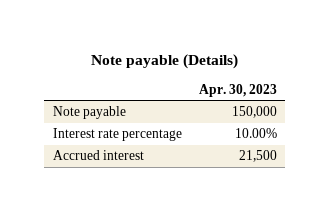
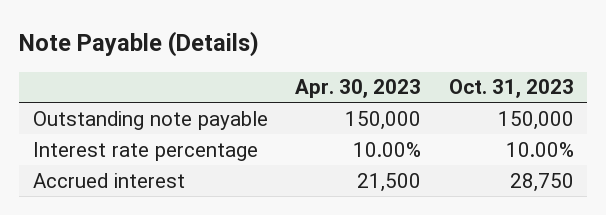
[90,53,238,69] Note payable (Details) -> [19,31,260,58] Note Payable (Details)
none -> [448,79,574,99] Oct. 31, 2023
[52,106,126,120] Note payable -> [32,110,268,130] Outstanding note payable

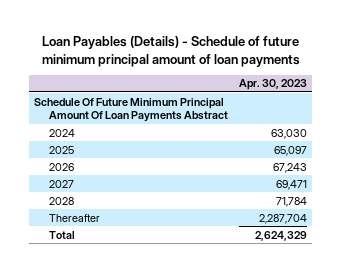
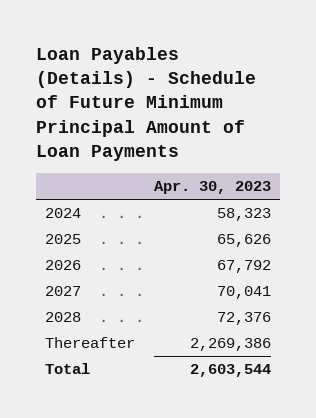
[41,36,300,67] Loan Payables (Details) - Schedule of future minimum principal amount of loan payments -> [35,46,256,162] Loan Payables (Details) - Schedule of Future Minimum Principal Amount of Loan Payments
[34,97,228,123] Schedule Of Future Minimum Principal Amount Of Loan Payments Abstract -> none
[270,128,307,139] 63,030 -> [216,208,271,222] 58,323
[273,145,307,156] 65,097 -> [216,234,271,248] 65,626
[272,162,307,173] 67,243 -> [216,260,271,274] 67,792
[275,179,307,190] 69,471 -> [216,286,271,300] 70,041
[275,196,307,207] 71,784 -> [216,312,271,326] 72,376
[258,213,307,224] 2,287,704 -> [189,338,271,352] 2,269,386
[254,230,307,241] 2,624,329 -> [189,364,271,378] 2,603,544

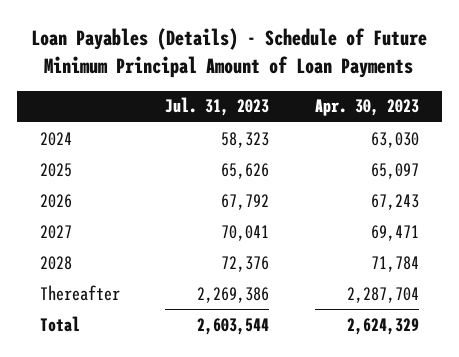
none -> [165,97,270,117] Jul. 31, 2023
[216,208,271,222] 58,323 -> [371,131,420,148] 63,030
[216,234,271,248] 65,626 -> [371,162,420,179] 65,097
[216,260,271,274] 67,792 -> [371,193,420,210] 67,243
[216,286,271,300] 70,041 -> [371,224,420,241] 69,471
[216,312,271,326] 72,376 -> [371,255,420,272] 71,784
[189,338,271,352] 2,269,386 -> [347,286,420,303] 2,287,704
[189,364,271,378] 2,603,544 -> [347,317,420,335] 2,624,329

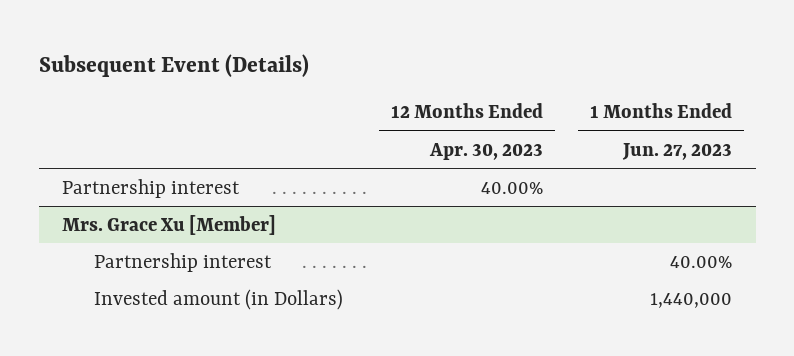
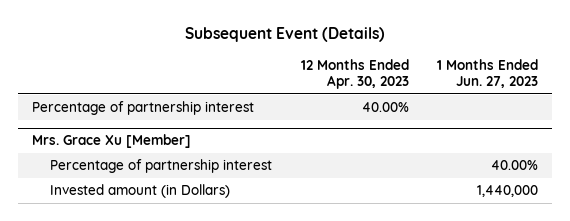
[62,178,241,198] Partnership interest -> [31,101,254,116] Percentage of partnership interest
[94,252,273,272] Partnership interest -> [50,159,273,174] Percentage of partnership interest

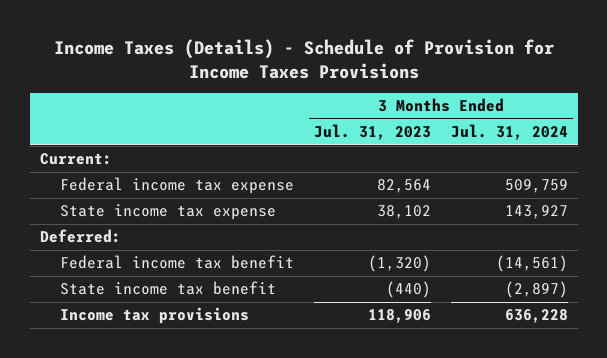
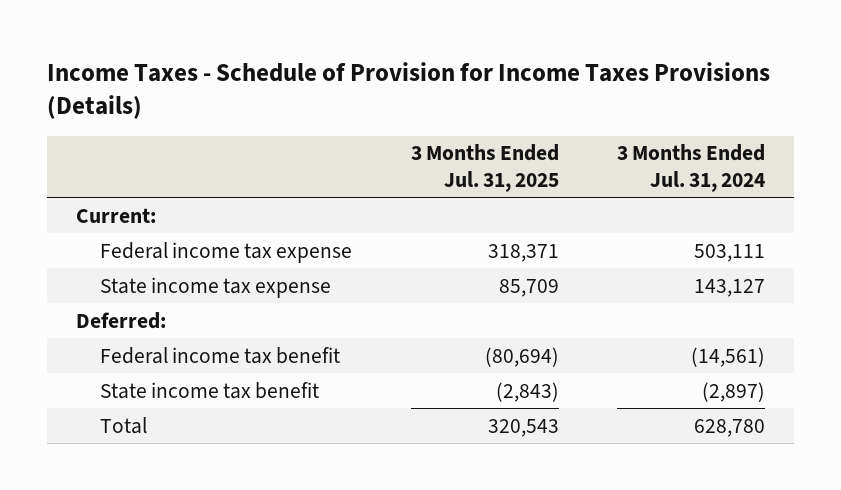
[53,38,554,79] Income Taxes (Details) - Schedule of Provision for Income Taxes Provisions -> [47,61,771,120] Income Taxes - Schedule of Provision for Income Taxes Provisions (Details)
[313,124,431,141] Jul. 31, 2023 -> none
none -> [410,144,559,192] 3 Months Ended Jul. 31, 2025
[504,179,568,194] 509,759 -> [693,243,765,262] 503,111
[504,205,568,220] 143,927 -> [693,278,765,297] 143,127
[59,307,249,325] Income tax provisions -> none
none -> [100,416,148,434] Total

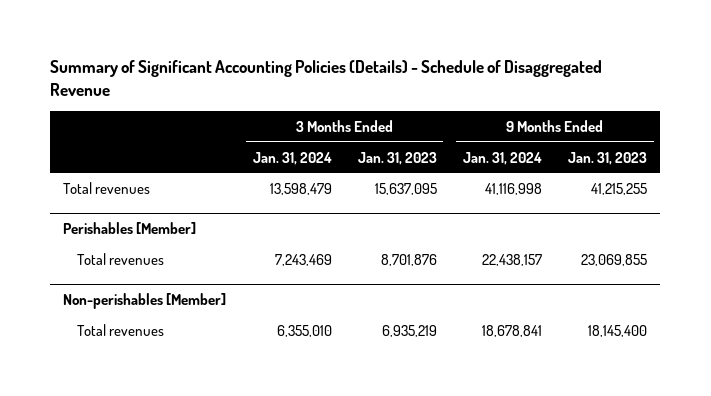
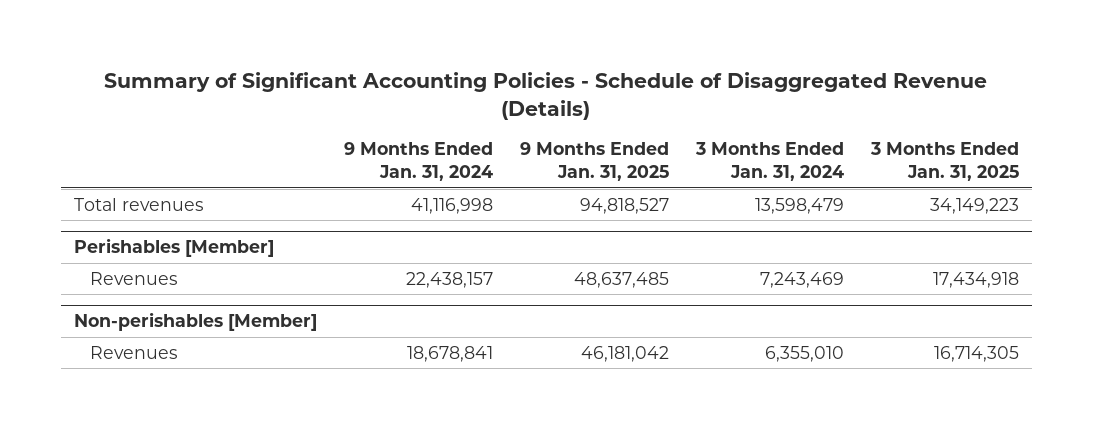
[50,60,603,97] Summary of Significant Accounting Policies (Details) - Schedule of Disaggregated Revenue -> [104,72,988,120] Summary of Significant Accounting Policies - Schedule of Disaggregated Revenue (Details)
[357,151,437,165] Jan. 31, 2023 -> none
[568,151,648,165] Jan. 31, 2023 -> none
none -> [519,142,669,182] 9 Months Ended Jan. 31, 2025
none -> [869,142,1019,182] 3 Months Ended Jan. 31, 2025
[76,252,164,265] Total revenues -> [90,271,179,285] Revenues
[76,323,164,336] Total revenues -> [90,345,179,359] Revenues

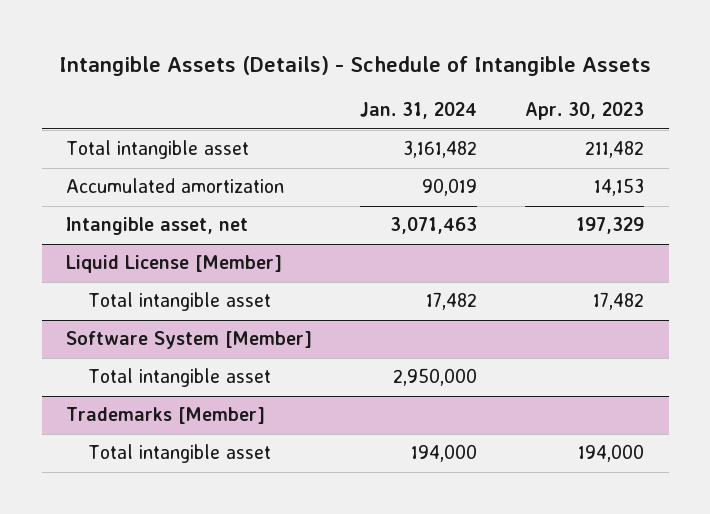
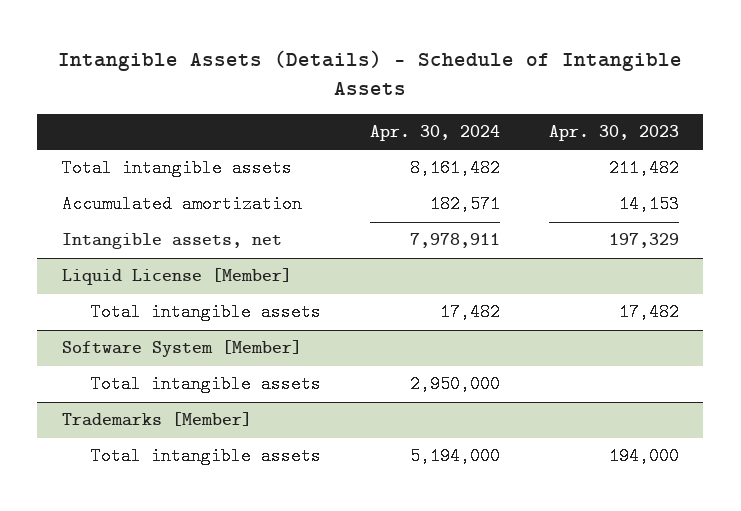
[360,102,478,120] Jan. 31, 2024 -> none
none -> [369,125,500,142] Apr. 30, 2024
[65,140,249,160] Total intangible asset -> [61,159,292,178] Total intangible assets
[65,217,248,236] Intangible asset, net -> [61,233,282,250] Intangible assets, net
[88,292,272,312] Total intangible asset -> [90,303,321,322] Total intangible assets
[88,368,272,388] Total intangible asset -> [90,375,321,394] Total intangible assets
[88,444,272,464] Total intangible asset -> [90,447,321,466] Total intangible assets

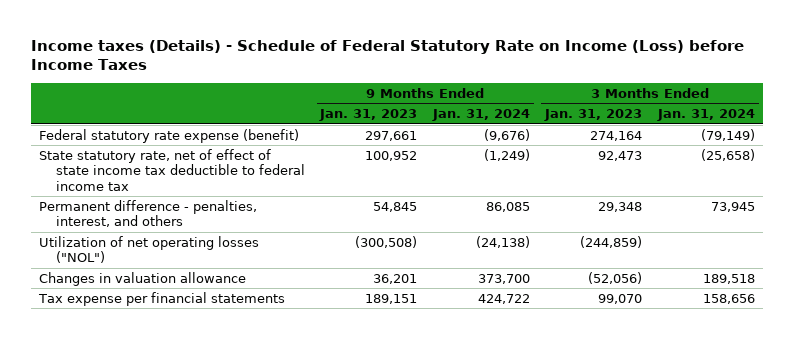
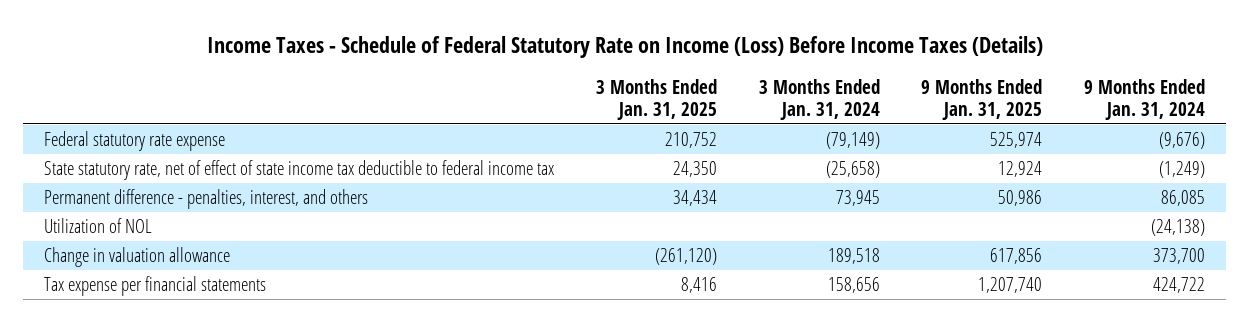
[30,39,744,71] Income taxes (Details) - Schedule of Federal Statutory Rate on Income (Loss) before Income Taxes -> [206,36,1043,59] Income Taxes - Schedule of Federal Statutory Rate on Income (Loss) Before Income Taxes (Details)
[319,109,418,122] Jan. 31, 2023 -> none
[544,109,643,122] Jan. 31, 2023 -> none
none -> [595,78,717,121] 3 Months Ended Jan. 31, 2025
none -> [921,78,1043,121] 9 Months Ended Jan. 31, 2025
[38,128,299,143] Federal statutory rate expense (benefit) -> [44,131,226,152] Federal statutory rate expense
[38,235,259,264] Utilization of net operating losses ("NOL") -> [44,218,153,234] Utilization of NOL
[38,271,246,286] Changes in valuation allowance -> [44,247,231,268] Change in valuation allowance

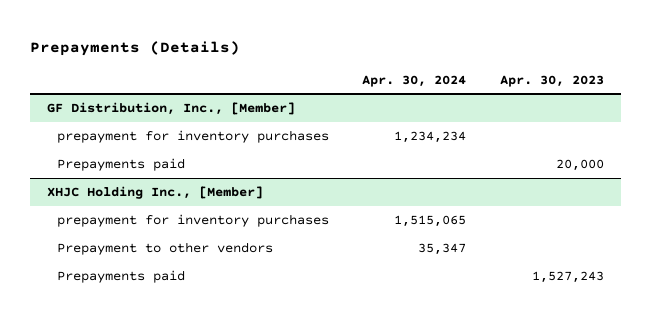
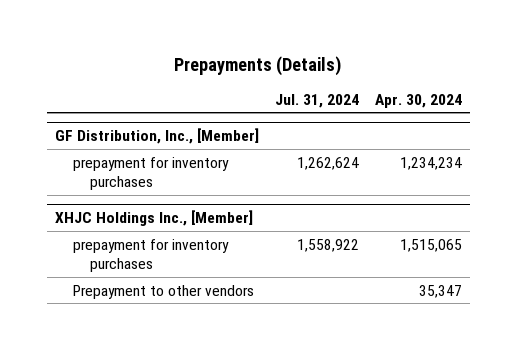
[500,74,605,87] Apr. 30, 2023 -> none
none -> [274,93,359,108] Jul. 31, 2024
[56,158,185,172] Prepayments paid -> none
[46,186,263,200] XHJC Holding Inc., [Member] -> [54,210,253,227] XHJC Holdings Inc., [Member]
[56,270,185,284] Prepayments paid -> none

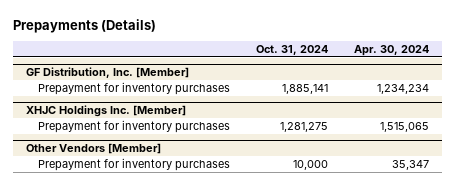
[274,93,359,108] Jul. 31, 2024 -> none
none -> [256,44,329,55] Oct. 31, 2024
[54,128,259,145] GF Distribution, Inc., [Member] -> [25,67,189,79] GF Distribution, Inc. [Member]
[72,156,229,191] prepayment for inventory purchases -> [38,81,231,95] Prepayment for inventory purchases
[54,210,253,227] XHJC Holdings Inc., [Member] -> [25,105,186,118] XHJC Holdings Inc. [Member]
[72,238,229,273] prepayment for inventory purchases -> [38,119,231,133] Prepayment for inventory purchases
none -> [25,143,161,155] Other Vendors [Member]
[72,284,254,299] Prepayment to other vendors -> [38,157,231,171] Prepayment for inventory purchases

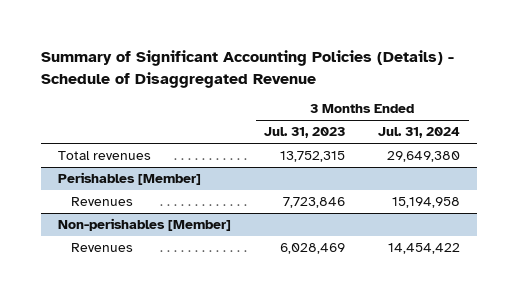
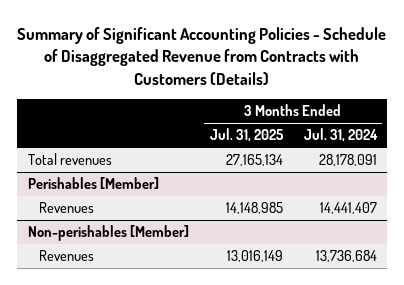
[40,50,454,88] Summary of Significant Accounting Policies (Details) - Schedule of Disaggregated Revenue -> [17,26,387,85] Summary of Significant Accounting Policies - Schedule of Disaggregated Revenue from Contracts with Customers (Details)
[263,127,345,139] Jul. 31, 2023 -> none
none -> [209,128,284,143] Jul. 31, 2025
[387,151,461,163] 29,649,380 -> [318,154,377,167] 28,178,091
[392,197,461,209] 15,194,958 -> [319,202,377,215] 14,441,407
[388,243,461,255] 14,454,422 -> [315,250,377,263] 13,736,684

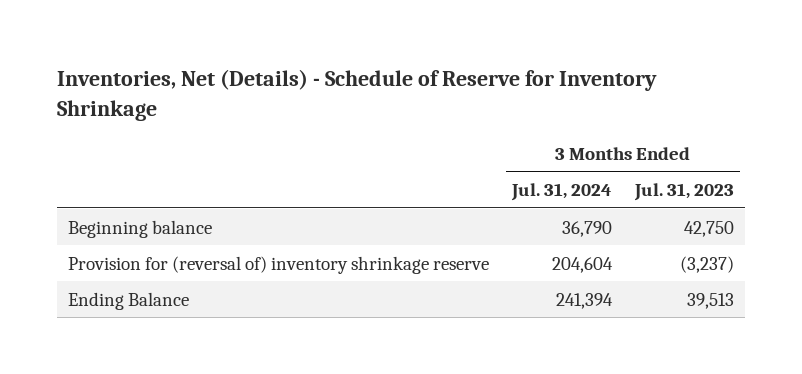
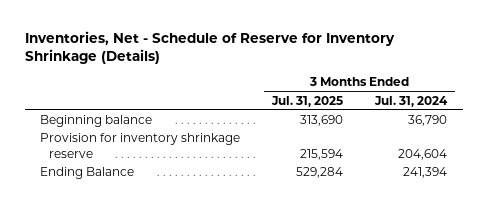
[57,69,658,121] Inventories, Net (Details) - Schedule of Reserve for Inventory Shrinkage -> [24,30,395,65] Inventories, Net - Schedule of Reserve for Inventory Shrinkage (Details)
[633,183,734,202] Jul. 31, 2023 -> none
none -> [271,95,344,107] Jul. 31, 2025
[68,255,490,274] Provision for (reversal of) inventory shrinkage reserve -> [40,133,241,158] Provision for inventory shrinkage reserve

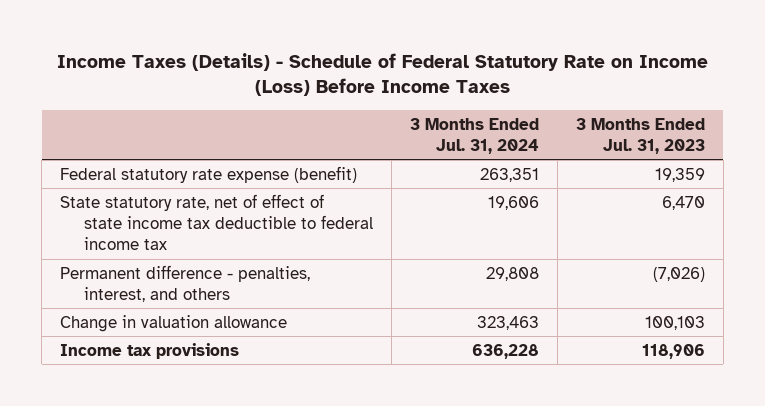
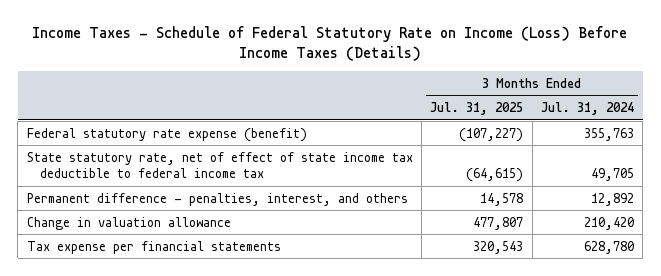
[56,52,708,97] Income Taxes (Details) - Schedule of Federal Statutory Rate on Income (Loss) Before Income Taxes -> [32,25,628,62] Income Taxes - Schedule of Federal Statutory Rate on Income (Loss) Before Income Taxes (Details)
[575,117,705,155] 3 Months Ended Jul. 31, 2023 -> none
none -> [430,102,524,116] Jul. 31, 2025
[60,342,240,359] Income tax provisions -> none
[479,167,539,182] 263,351 -> [583,127,634,141] 355,763
[487,195,539,210] 19,606 -> [590,167,634,181] 49,705
[485,266,539,281] 29,808 -> [590,192,634,206] 12,892
[476,315,539,330] 323,463 -> [583,216,634,230] 210,420
none -> [26,240,281,254] Tax expense per financial statements

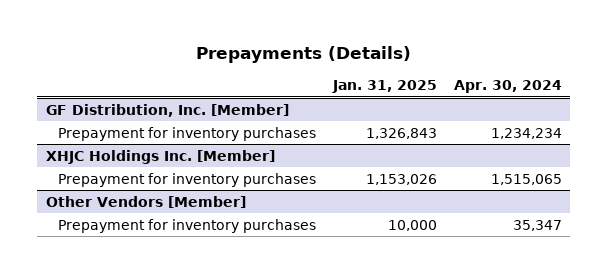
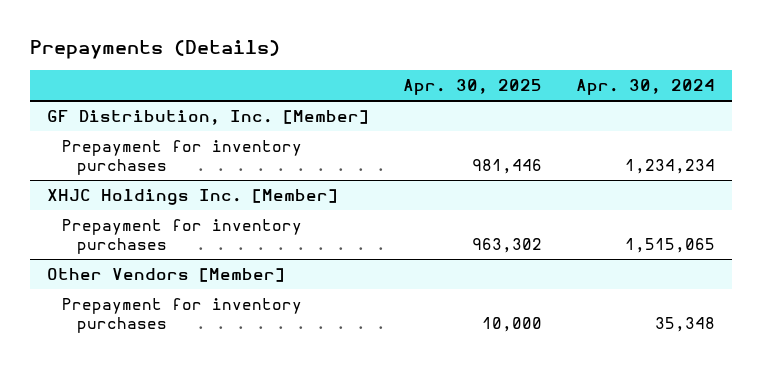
[332,80,438,94] Jan. 31, 2025 -> none
none -> [402,78,542,95] Apr. 30, 2025
[512,219,562,231] 35,347 -> [654,317,715,333] 35,348

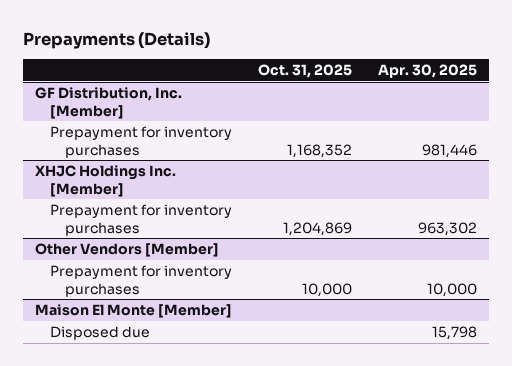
[575,78,715,95] Apr. 30, 2024 -> none
none -> [258,64,353,79] Oct. 31, 2025
none -> [35,304,233,319] Maison El Monte [Member]
none -> [50,326,151,341] Disposed due

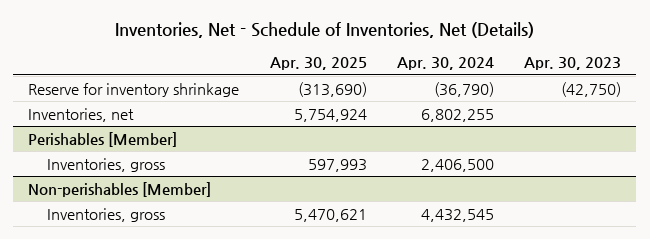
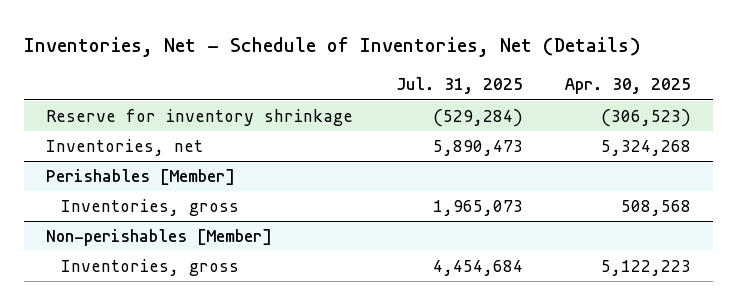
[397,57,495,71] Apr. 30, 2024 -> none
[524,57,622,71] Apr. 30, 2023 -> none
none -> [395,77,523,95] Jul. 31, 2025
[297,81,367,97] (313,690) -> [601,109,692,128] (306,523)
[293,108,367,122] 5,754,924 -> [601,140,692,157] 5,324,268
[307,158,367,172] 597,993 -> [621,200,692,217] 508,568
[293,208,367,222] 5,470,621 -> [601,260,692,277] 5,122,223

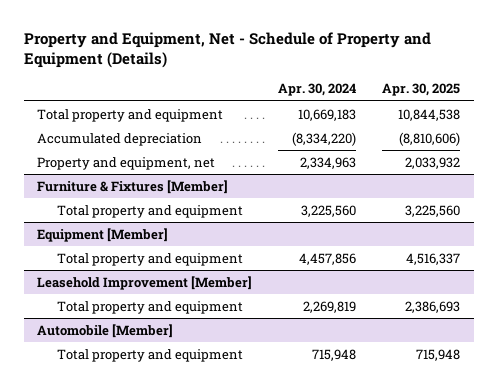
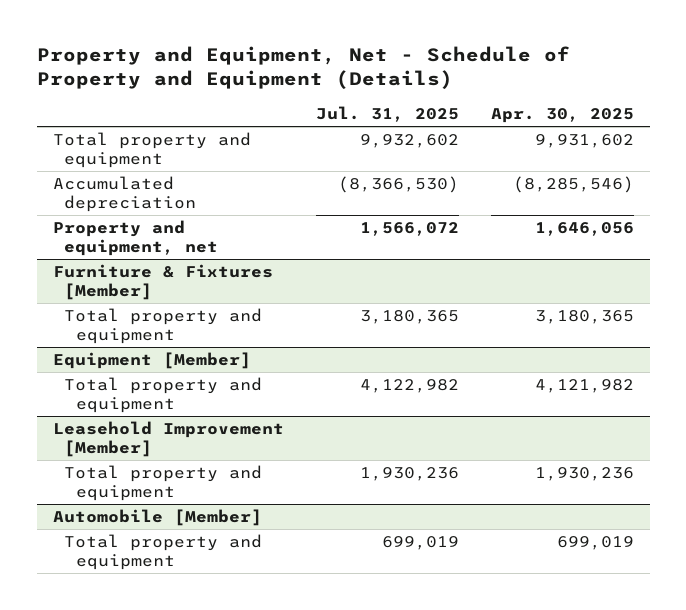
[278,83,357,97] Apr. 30, 2024 -> none
none -> [315,105,459,122] Jul. 31, 2025
[398,108,461,121] 10,844,538 -> [534,134,634,149] 9,931,602
[399,131,461,146] (8,810,606) -> [512,176,634,194] (8,285,546)
[405,156,461,169] 2,033,932 -> [534,222,634,237] 1,646,056
[405,204,461,217] 3,225,560 -> [534,310,634,325] 3,180,365
[406,252,461,265] 4,516,337 -> [534,379,634,394] 4,121,982
[405,300,461,313] 2,386,693 -> [534,467,634,482] 1,930,236
[416,348,461,361] 715,948 -> [556,536,634,551] 699,019

